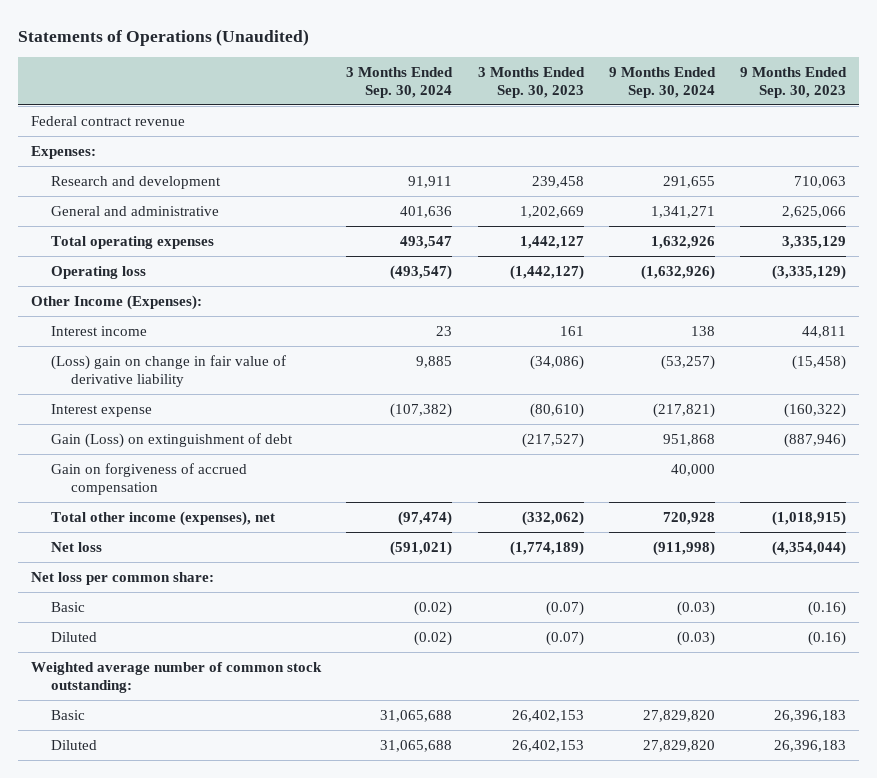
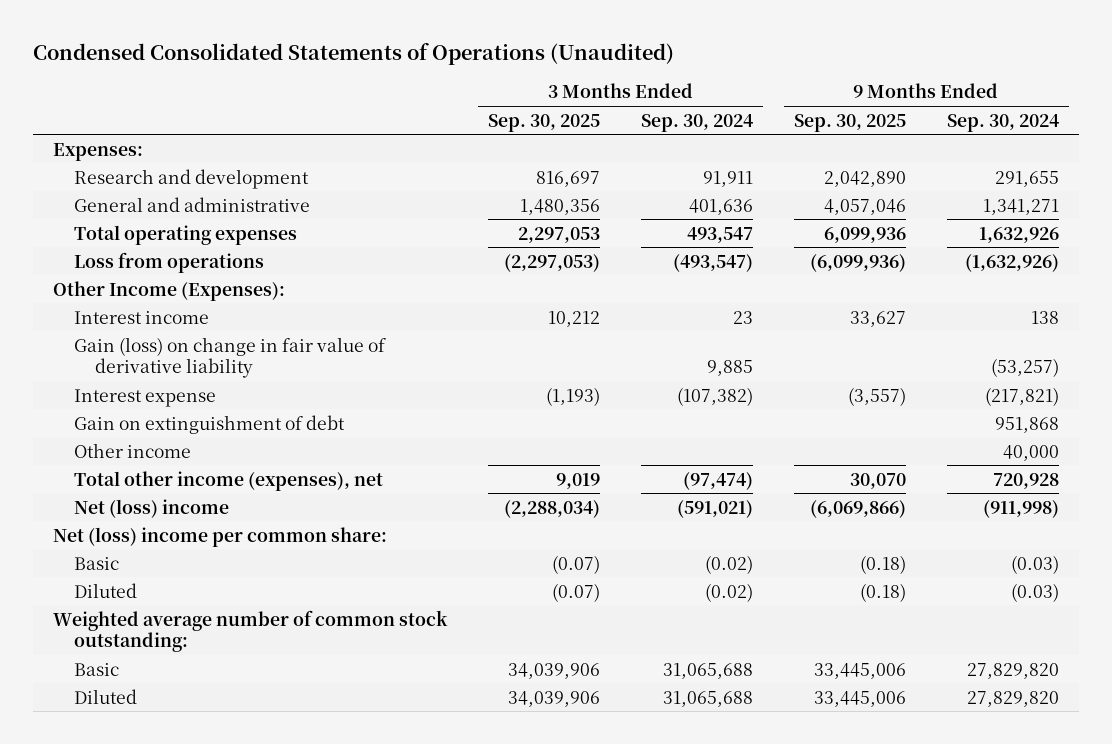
[18,28,310,46] Statements of Operations (Unaudited) -> [33,43,675,66] Condensed Consolidated Statements of Operations (Unaudited)
[477,66,585,98] 3 Months Ended Sep. 30, 2023 -> none
[740,66,848,98] 9 Months Ended Sep. 30, 2023 -> none
none -> [488,113,601,132] Sep. 30, 2025
none -> [793,113,906,132] Sep. 30, 2025
[31,115,186,126] Federal contract revenue -> none
[50,265,146,279] Operating loss -> [74,251,265,273] Loss from operations
[50,354,286,387] (Loss) gain on change in fair value of derivative liability -> [74,336,387,379] Gain (loss) on change in fair value of derivative liability
[50,462,247,495] Gain on forgiveness of accrued compensation -> none
[50,432,293,448] Gain (Loss) on extinguishment of debt -> [74,414,346,434] Gain on extinguishment of debt
none -> [74,442,192,458] Other income
[50,541,102,552] Net loss -> [74,498,230,518] Net (loss) income
[31,571,215,585] Net loss per common share: -> [53,526,388,547] Net (loss) income per common share:

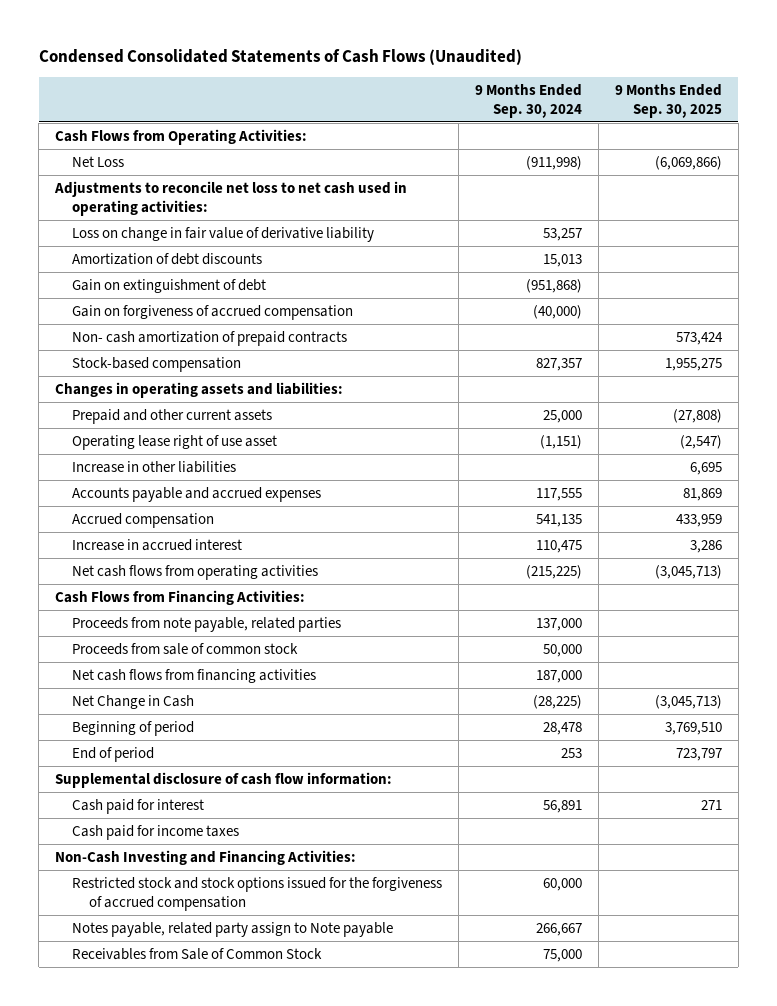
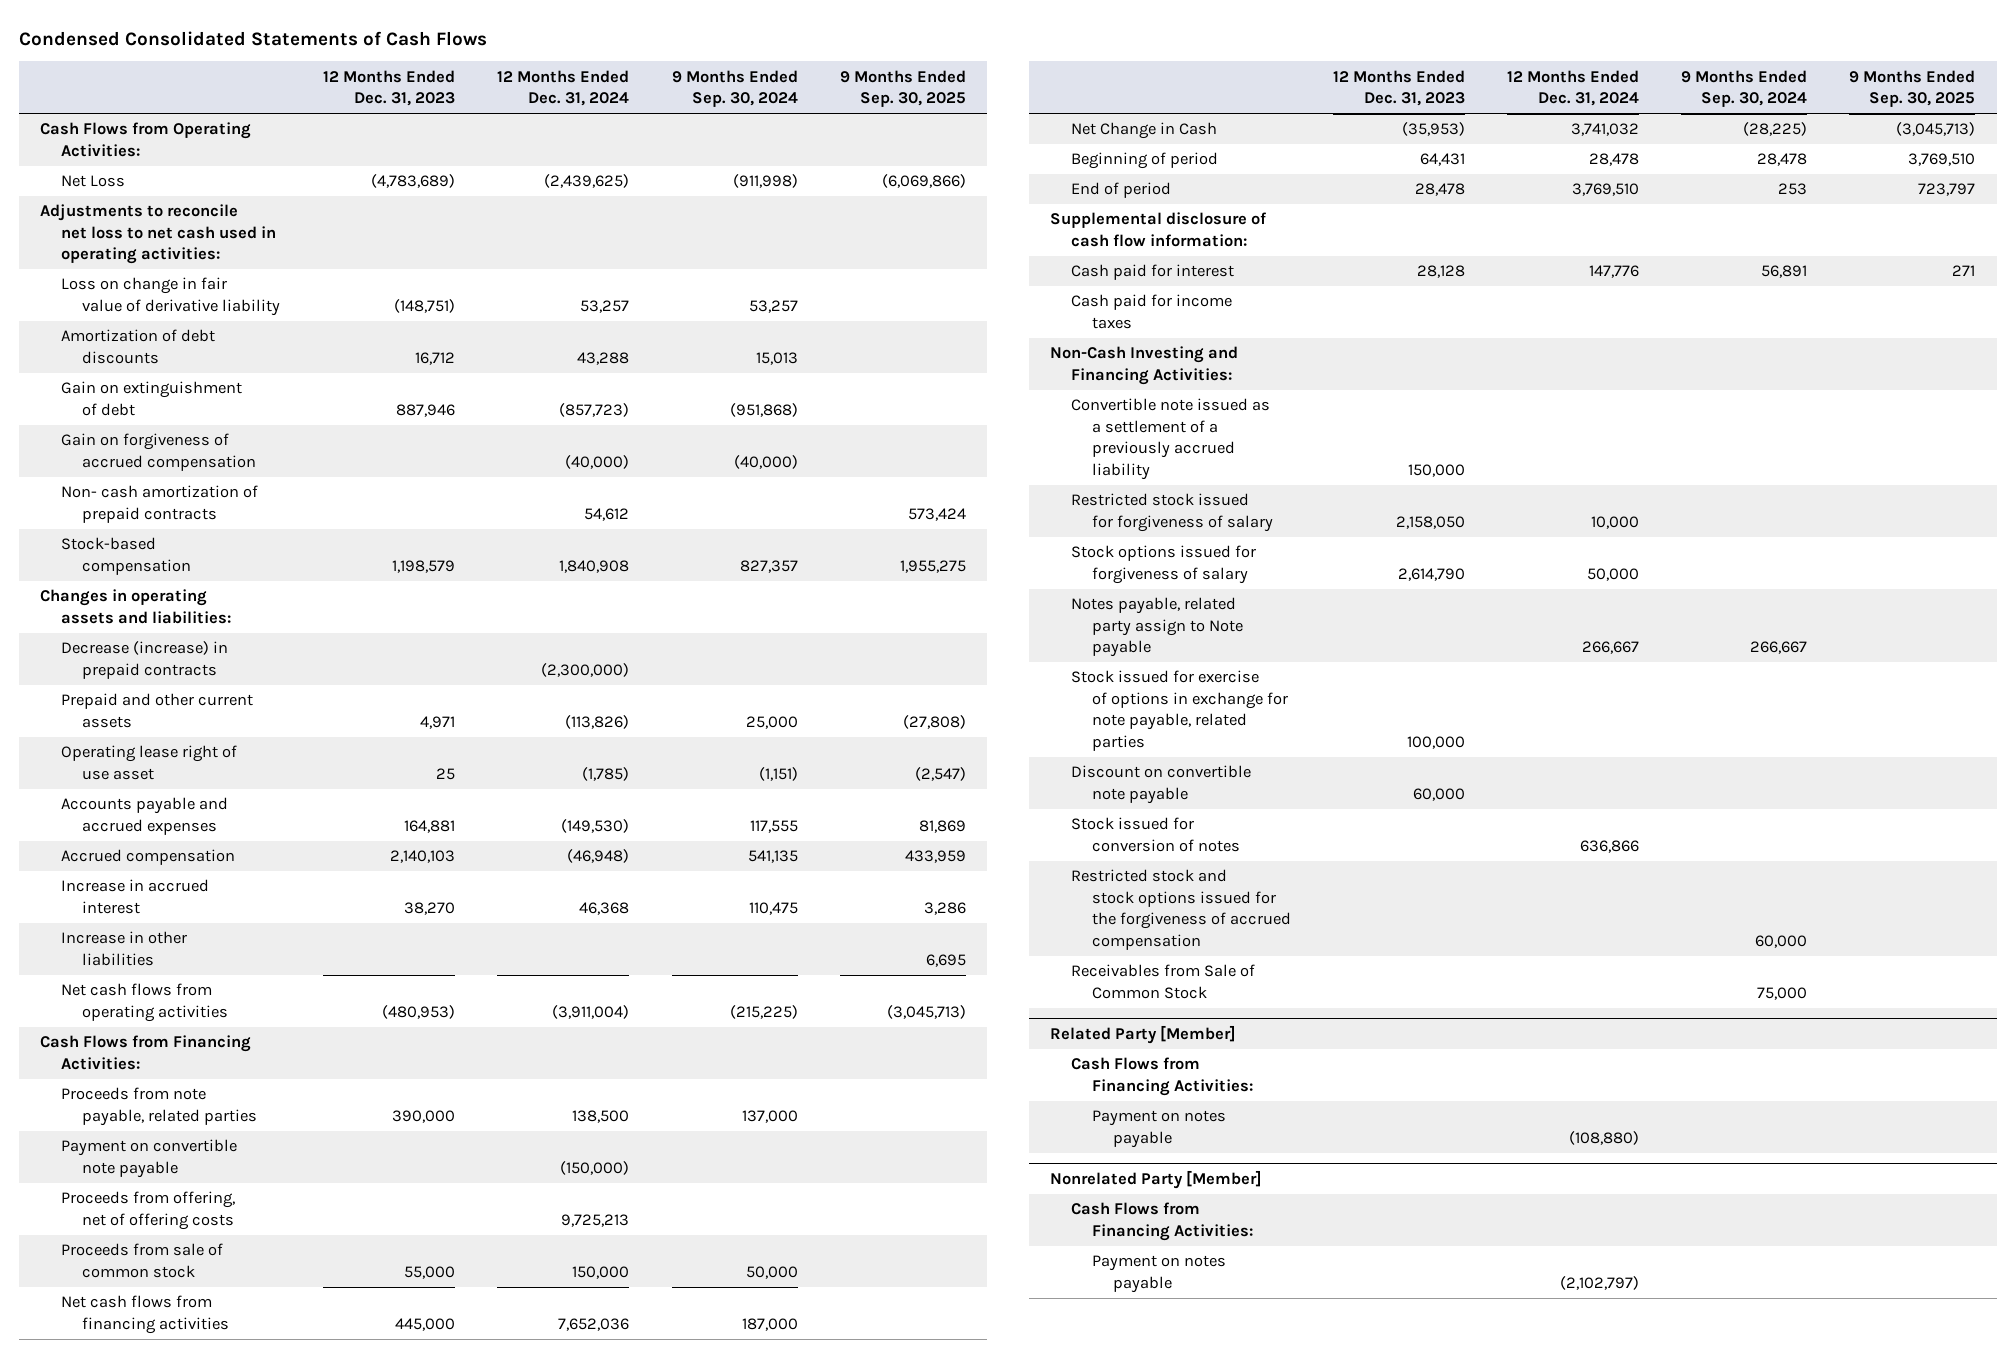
[38,48,522,65] Condensed Consolidated Statements of Cash Flows (Unaudited) -> [18,30,487,46] Condensed Consolidated Statements of Cash Flows
none -> [323,69,456,107] 12 Months Ended Dec. 31, 2023
none -> [497,69,630,107] 12 Months Ended Dec. 31, 2024
none -> [61,641,229,679] Decrease (increase) in prepaid contracts
[72,460,237,473] Increase in other liabilities -> [61,931,188,966] Increase in other liabilities
none -> [61,1139,238,1178] Payment on convertible note payable
none -> [61,1191,236,1230] Proceeds from offering, net of offering costs
none -> [1070,398,1270,480] Convertible note issued as a settlement of a previously accrued liability
none -> [1070,493,1273,532] Restricted stock issued for forgiveness of salary
none -> [1070,545,1256,584] Stock options issued for forgiveness of salary
none -> [1070,670,1288,751] Stock issued for exercise of options in exchange for note payable, related parties
none -> [1070,765,1251,804] Discount on convertible note payable
none -> [1070,817,1240,852] Stock issued for conversion of notes
[72,876,443,912] Restricted stock and stock options issued for the forgiveness of accrued compensation -> [1070,869,1291,950] Restricted stock and stock options issued for the forgiveness of accrued compensation
none -> [1049,1025,1236,1045] Related Party [Member]
none -> [1070,1057,1253,1096] Cash Flows from Financing Activities:
none -> [1091,1110,1226,1148] Payment on notes payable
none -> [1049,1170,1262,1190] Nonrelated Party [Member]
none -> [1070,1202,1253,1241] Cash Flows from Financing Activities:
none -> [1091,1255,1226,1293] Payment on notes payable

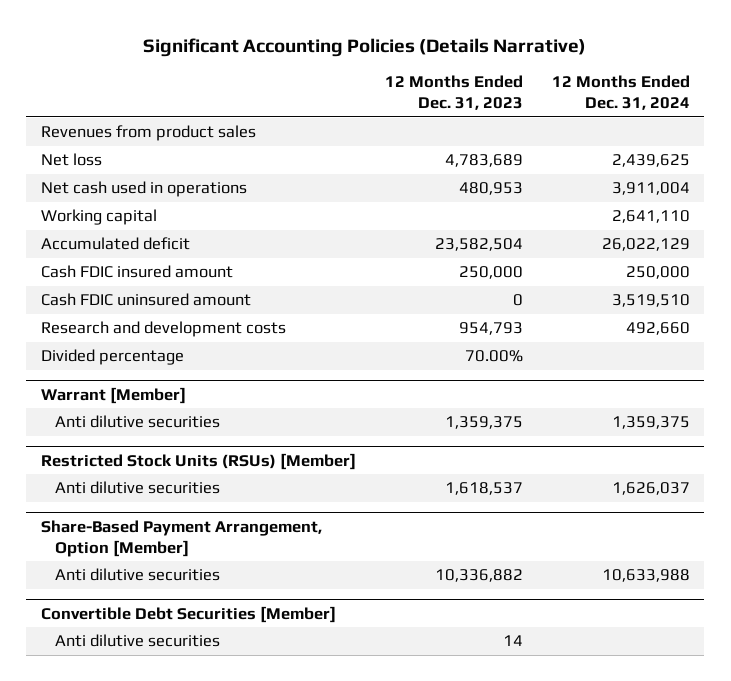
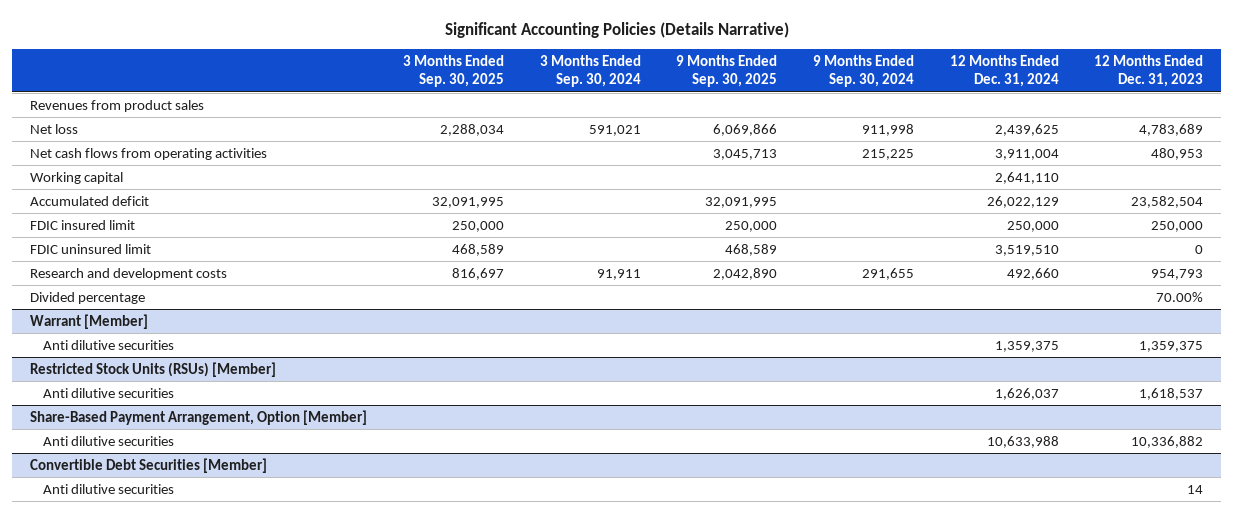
none -> [402,54,504,88] 3 Months Ended Sep. 30, 2025
none -> [539,54,641,88] 3 Months Ended Sep. 30, 2024
none -> [676,54,778,88] 9 Months Ended Sep. 30, 2025
none -> [812,54,914,88] 9 Months Ended Sep. 30, 2024
[40,181,247,198] Net cash used in operations -> [30,147,268,160] Net cash flows from operating activities
[40,265,233,279] Cash FDIC insured amount -> [30,219,136,230] FDIC insured limit
[40,293,251,307] Cash FDIC uninsured amount -> [30,243,152,254] FDIC uninsured limit

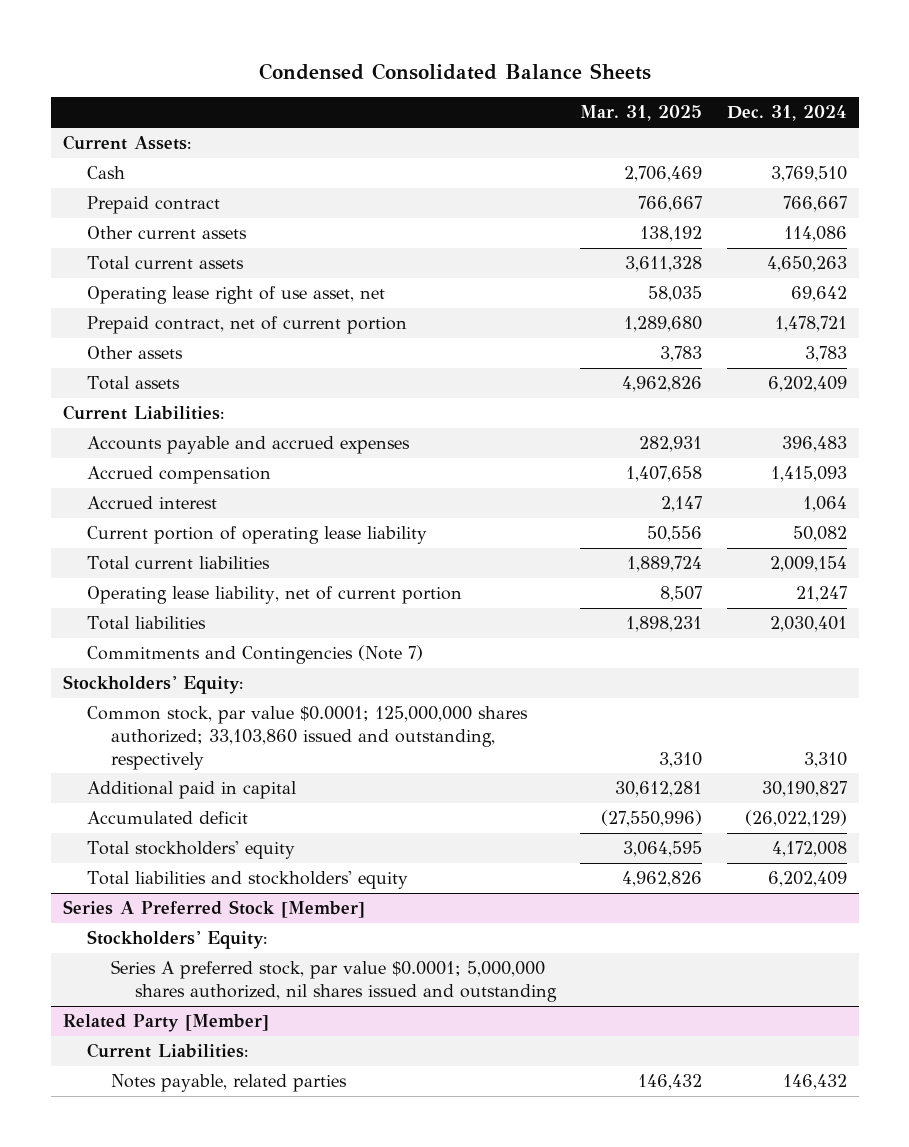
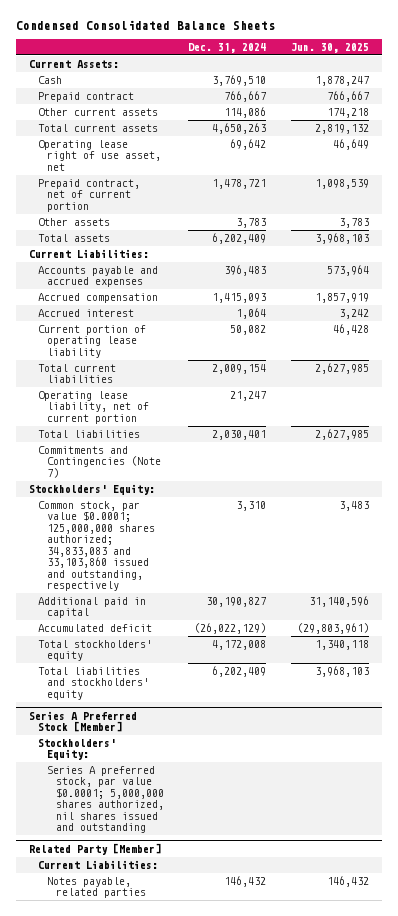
[580,105,703,122] Mar. 31, 2025 -> none
none -> [291,42,370,53] Jun. 30, 2025
[86,706,528,770] Common stock, par value $0.0001; 125,000,000 shares authorized; 33,103,860 issued and outstanding, respectively -> [37,501,155,591] Common stock, par value $0.0001; 125,000,000 shares authorized; 34,833,083 and 33,103,860 issued and outstanding, respectively

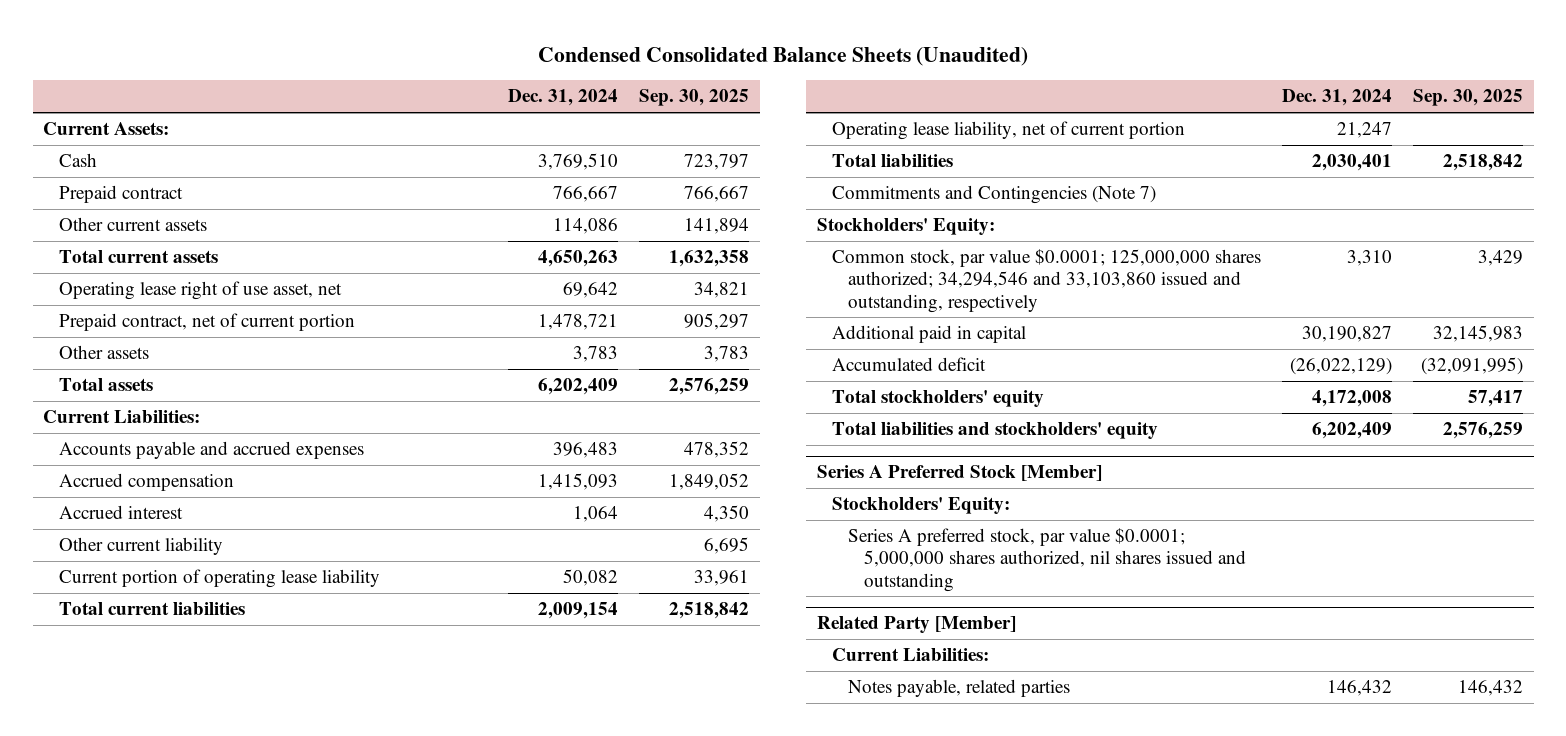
[16,20,276,31] Condensed Consolidated Balance Sheets -> [538,46,1029,66] Condensed Consolidated Balance Sheets (Unaudited)
[291,42,370,53] Jun. 30, 2025 -> none
none -> [639,89,750,107] Sep. 30, 2025
none -> [58,536,223,555] Other current liability
[37,501,155,591] Common stock, par value $0.0001; 125,000,000 shares authorized; 34,833,083 and 33,103,860 issued and outstanding, respectively -> [832,248,1262,313] Common stock, par value $0.0001; 125,000,000 shares authorized; 34,294,546 and 33,103,860 issued and outstanding, respectively

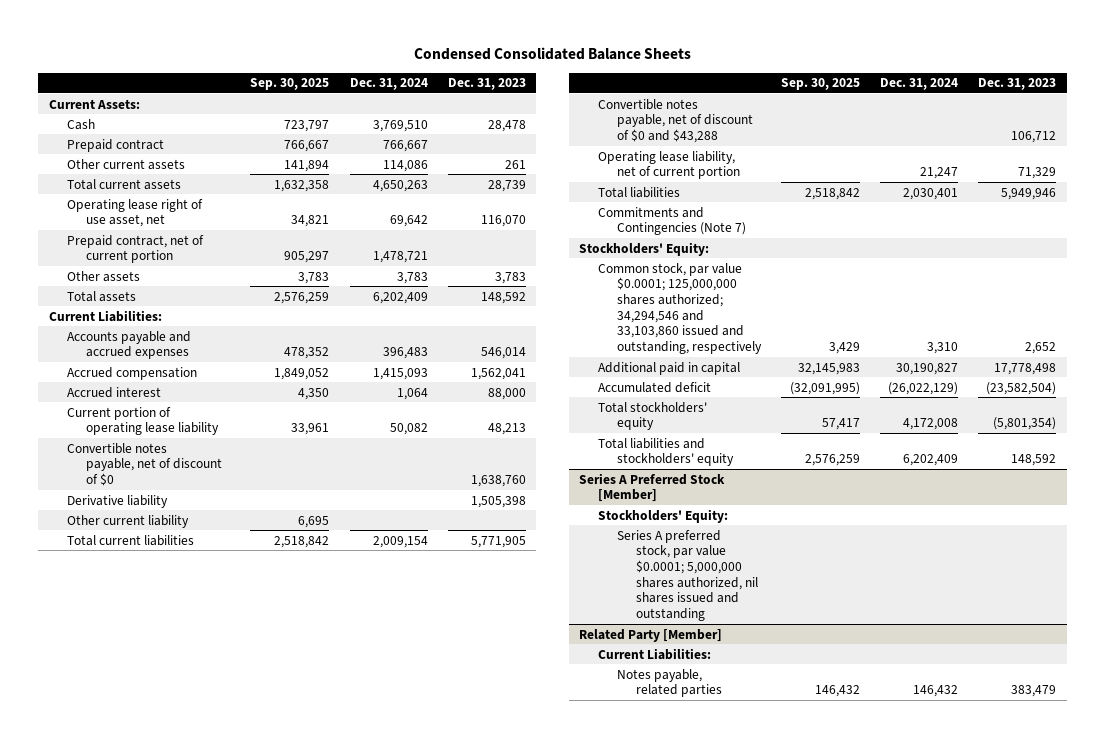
[538,46,1029,66] Condensed Consolidated Balance Sheets (Unaudited) -> [413,47,691,61] Condensed Consolidated Balance Sheets
none -> [447,78,526,91] Dec. 31, 2023
none -> [67,442,223,486] Convertible notes payable, net of discount of $0
none -> [67,494,169,508] Derivative liability
[58,536,223,555] Other current liability -> [67,514,190,528] Other current liability
none -> [598,98,753,143] Convertible notes payable, net of discount of $0 and $43,288

